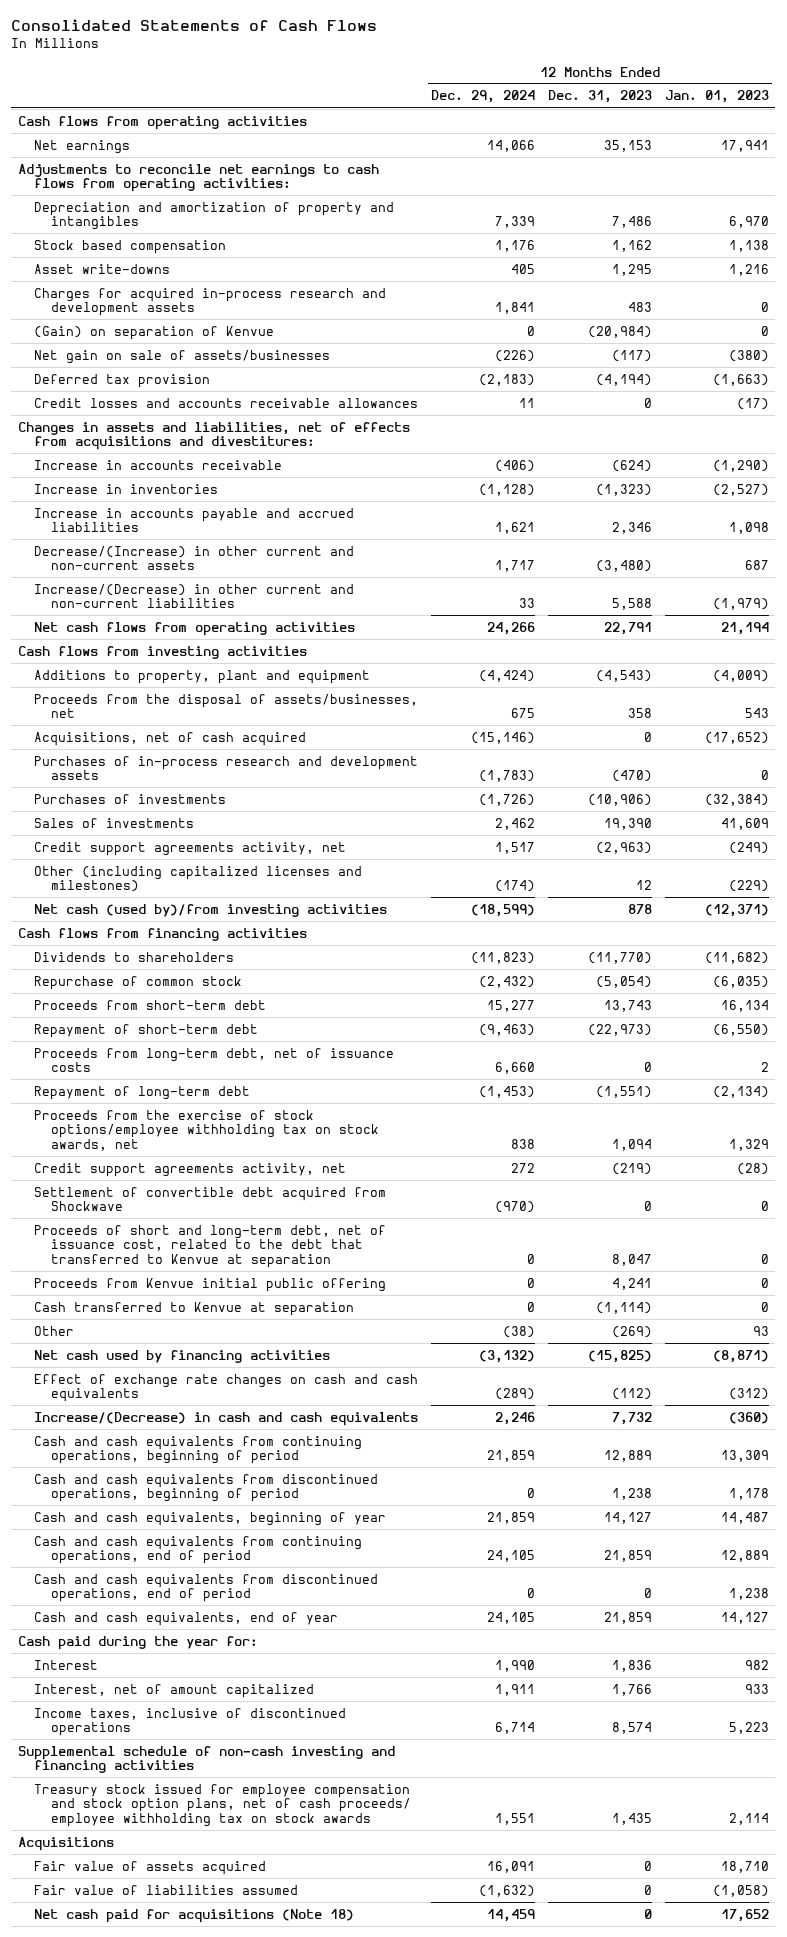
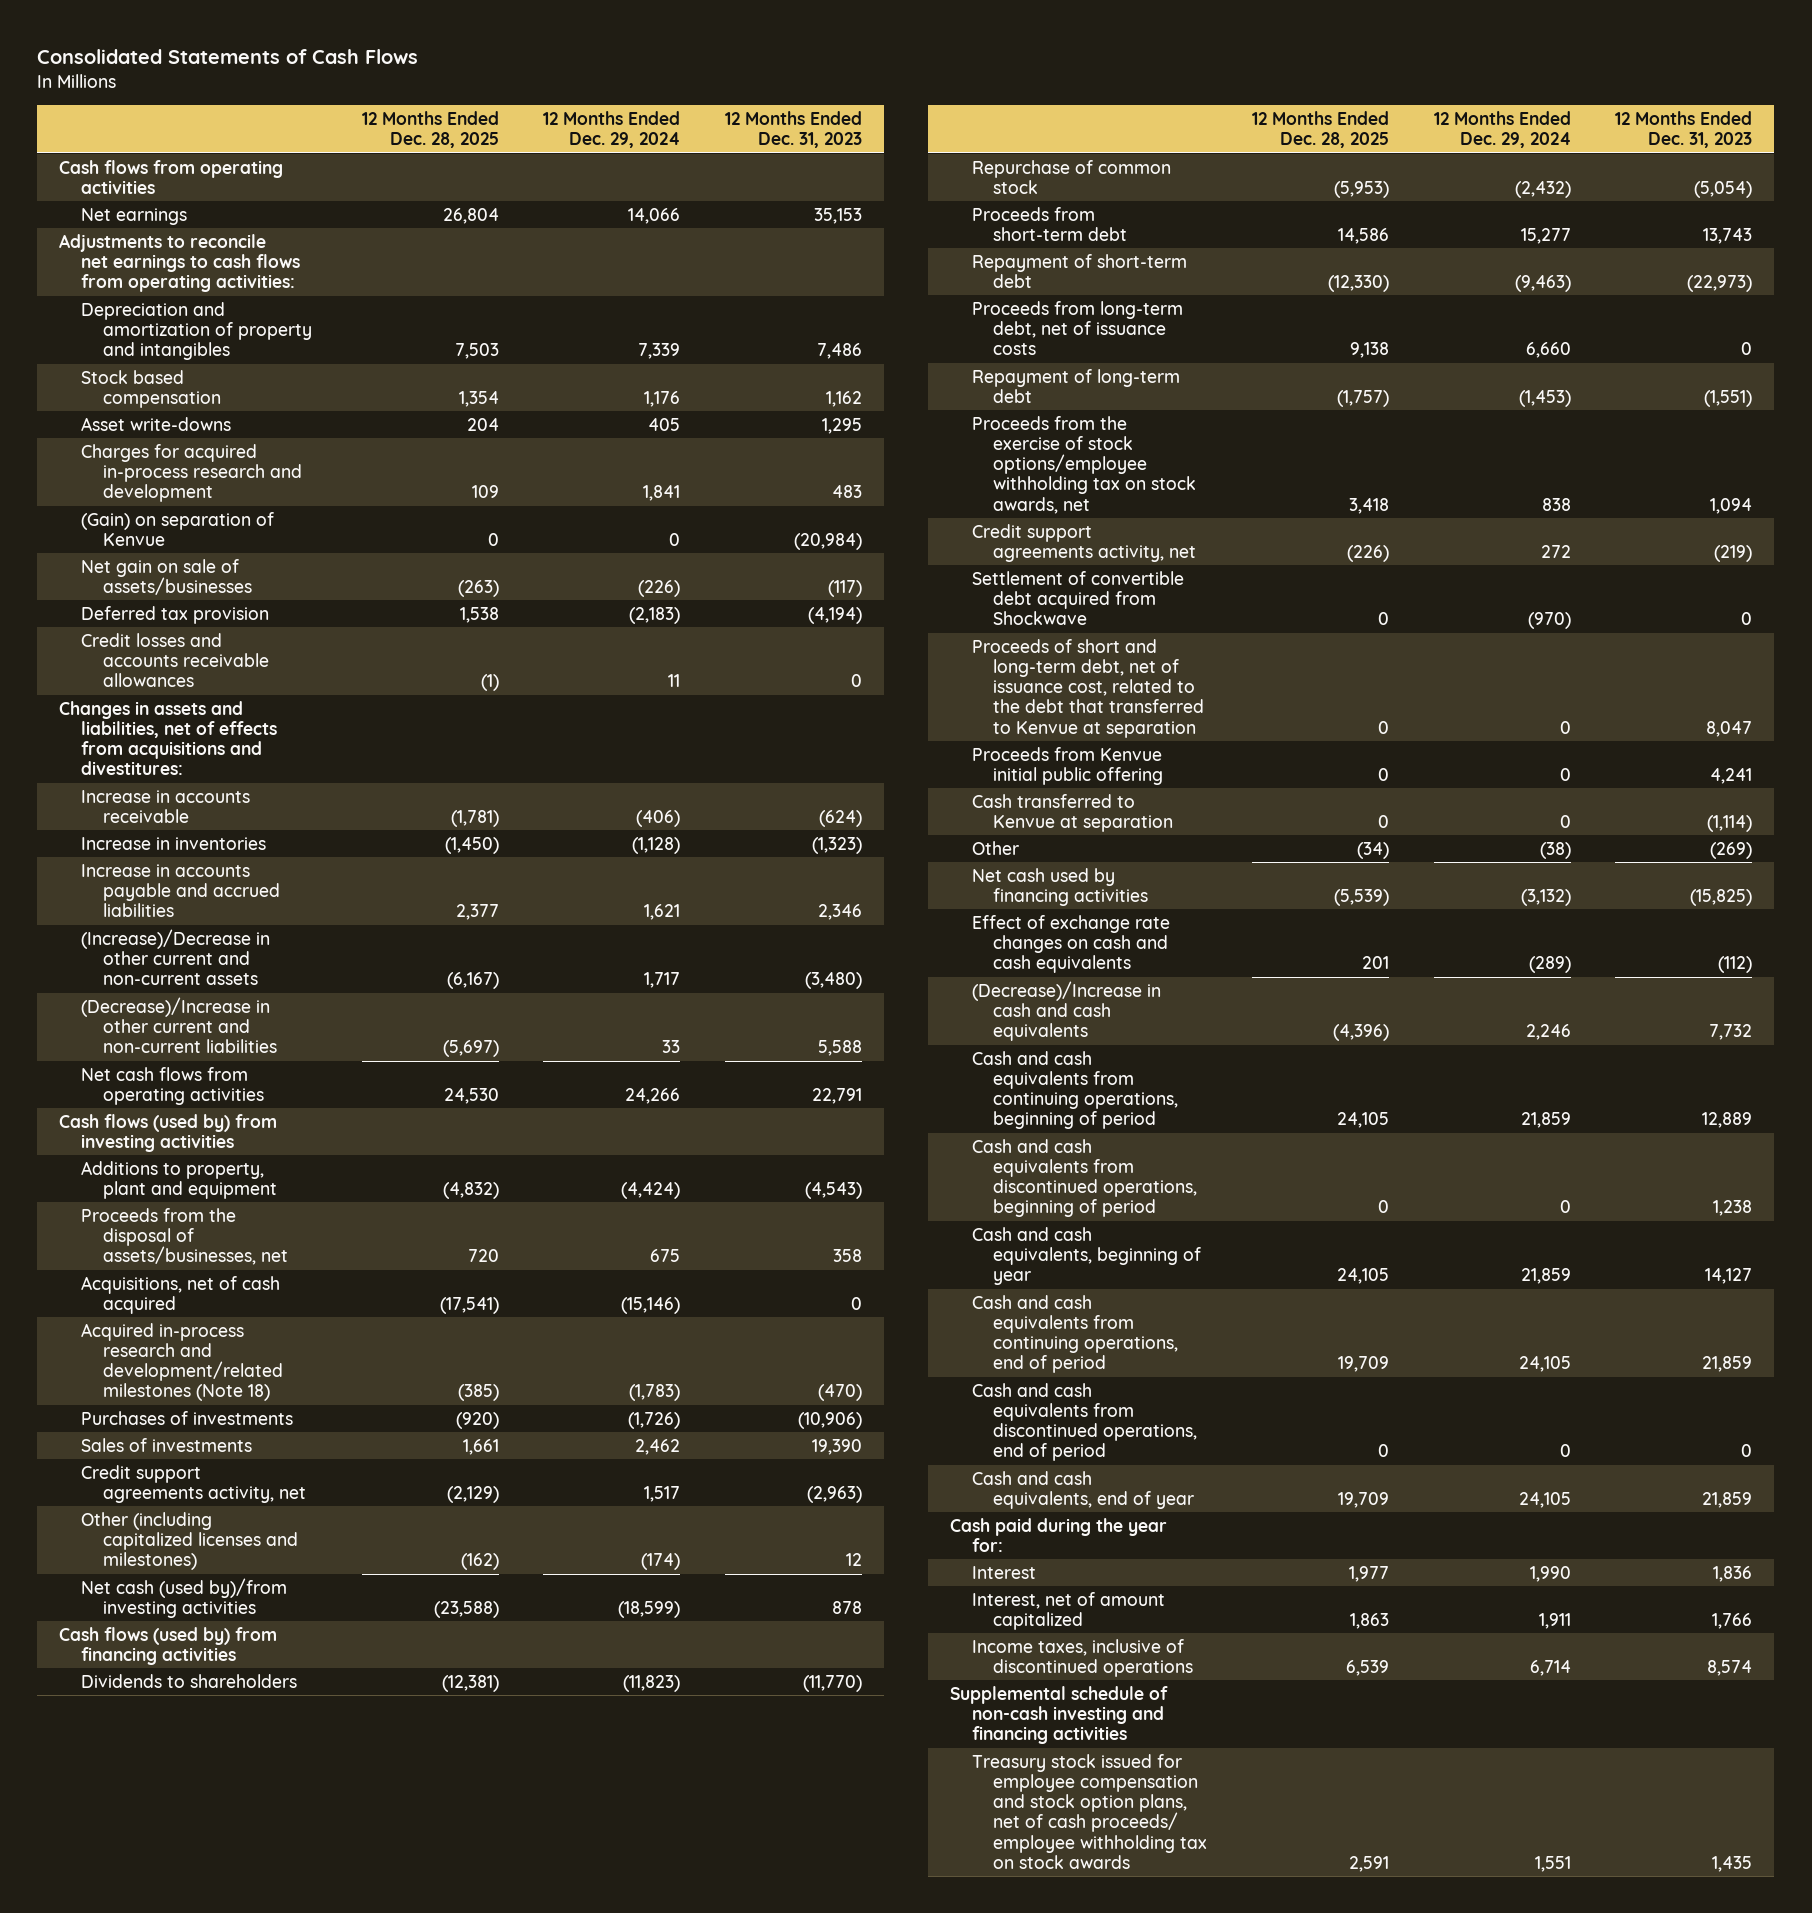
[665,90,770,104] Jan. 01, 2023 -> none
none -> [361,110,499,149] 12 Months Ended Dec. 28, 2025
[34,287,387,317] Charges for acquired in-process research and development assets -> [81,443,303,503] Charges for acquired in-process research and development
[34,545,355,571] Decrease/(Increase) in other current and non-current assets -> [81,928,271,986] (Increase)/Decrease in other current and non-current assets
[34,583,355,609] Increase/(Decrease) in other current and non-current liabilities -> [81,996,278,1054] (Decrease)/Increase in other current and non-current liabilities
[17,645,307,659] Cash flows from investing activities -> [59,1113,278,1153] Cash flows (used by) from investing activities
[34,755,419,781] Purchases of in-process research and development assets -> [81,1322,284,1402] Acquired in-process research and development/related milestones (Note 18)
[17,927,307,941] Cash flows from financing activities -> [59,1626,278,1666] Cash flows (used by) from financing activities
[34,1411,419,1426] Increase/(Decrease) in cash and cash equivalents -> [971,980,1161,1042] (Decrease)/Increase in cash and cash equivalents
[17,1836,114,1851] Acquisitions -> none
[34,1860,267,1875] Fair value of assets acquired -> none
[34,1884,299,1895] Fair value of liabilities assumed -> none
[34,1908,355,1923] Net cash paid for acquisitions (Note 18) -> none

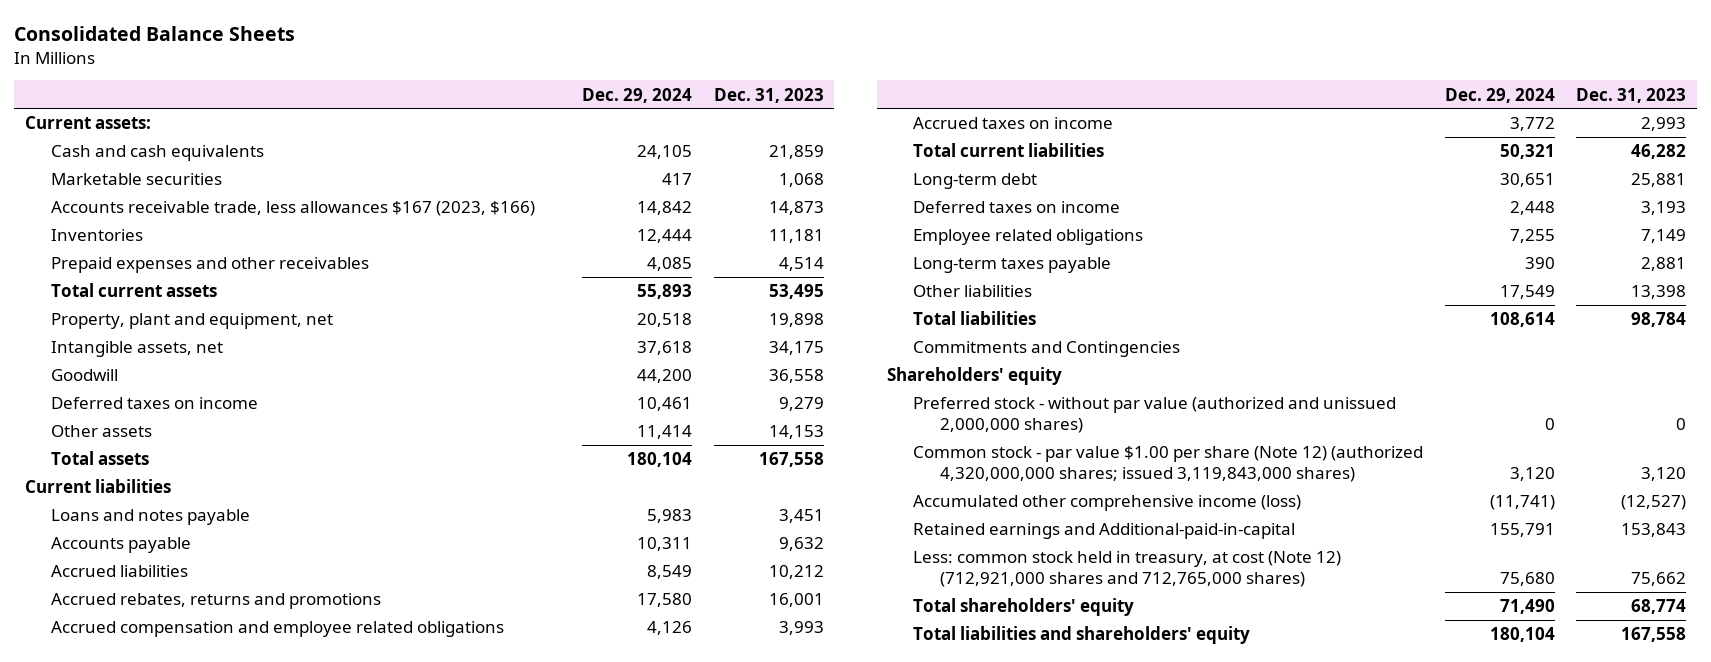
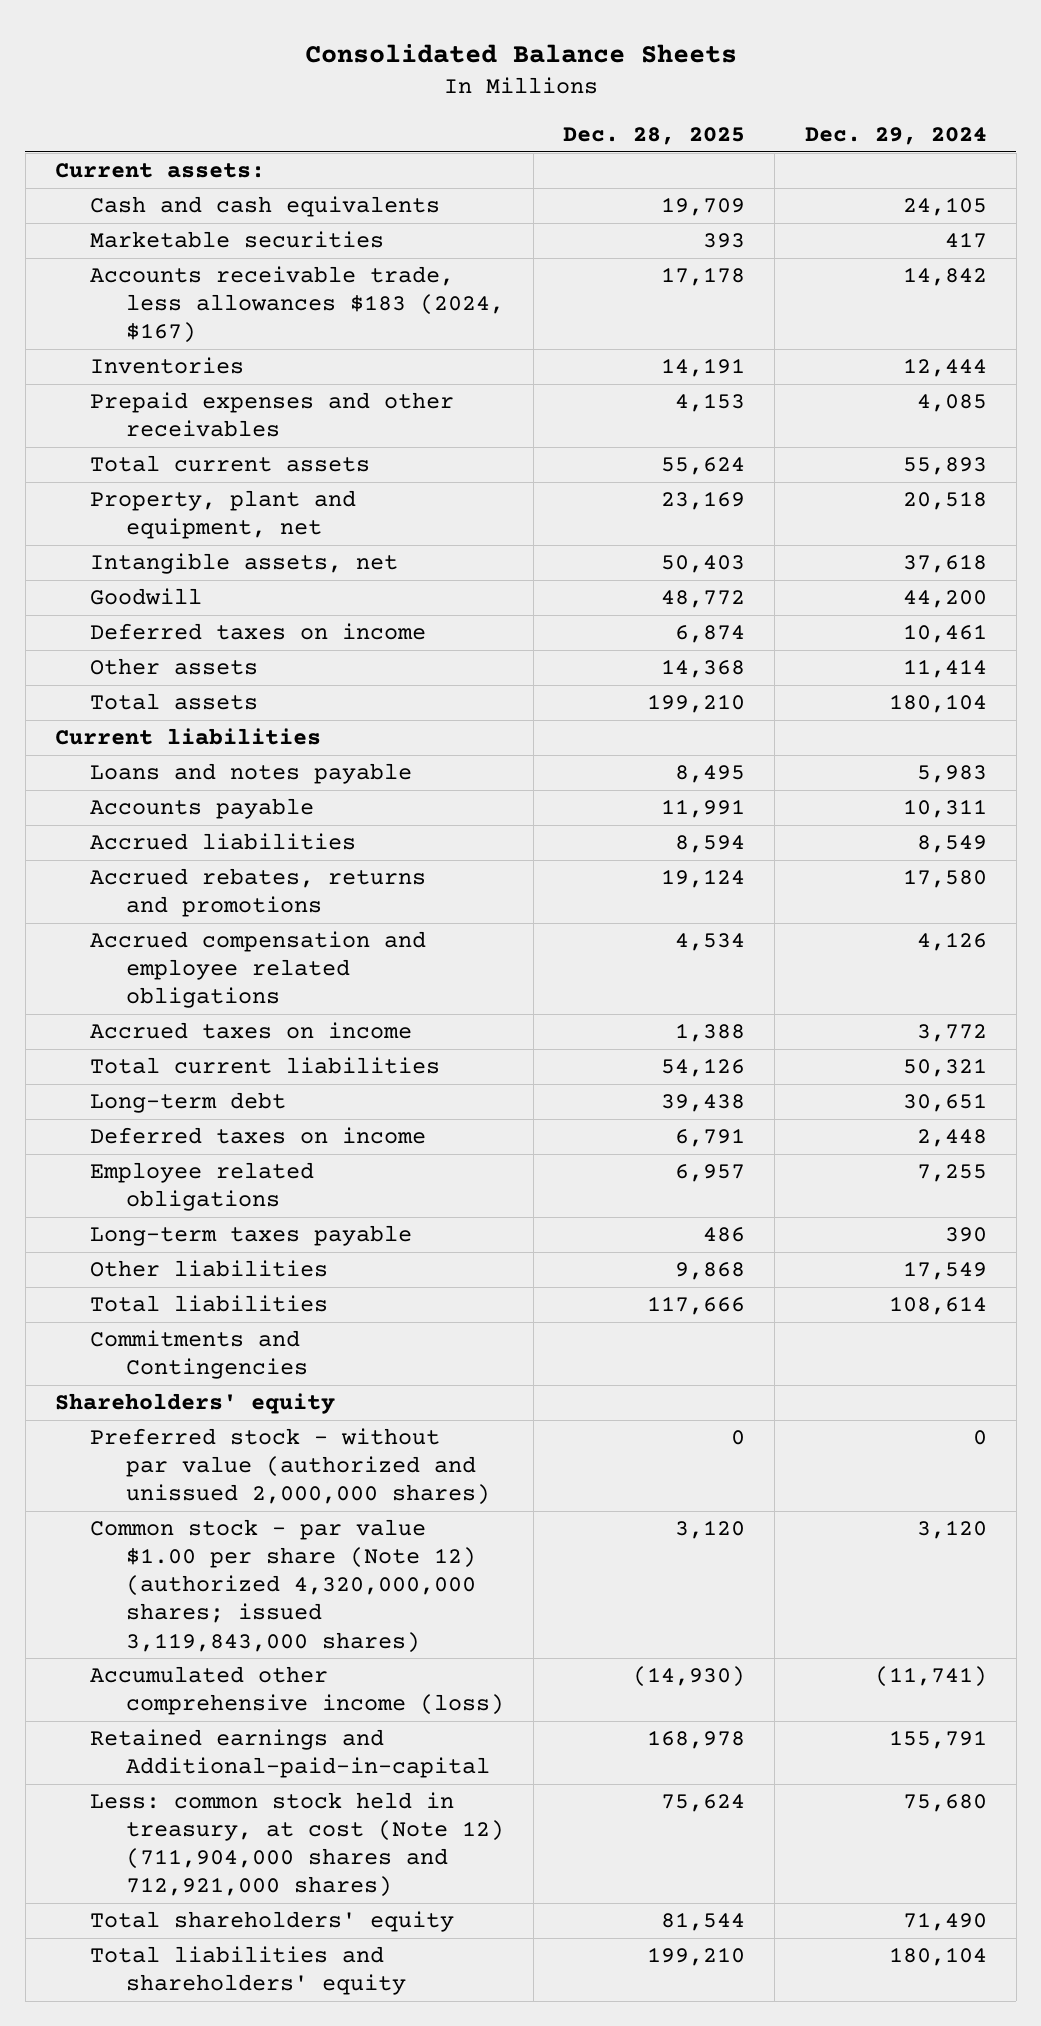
[713,87,824,103] Dec. 31, 2023 -> none
none -> [563,127,746,146] Dec. 28, 2025
[51,201,536,217] Accounts receivable trade, less allowances $167 (2023, $166) -> [90,266,504,344] Accounts receivable trade, less allowances $183 (2024, $167)
[913,551,1342,588] Less: common stock held in treasury, at cost (Note 12) (712,921,000 shares and 712,765,000 shares) -> [90,1792,504,1898] Less: common stock held in treasury, at cost (Note 12) (711,904,000 shares and 712,921,000 shares)

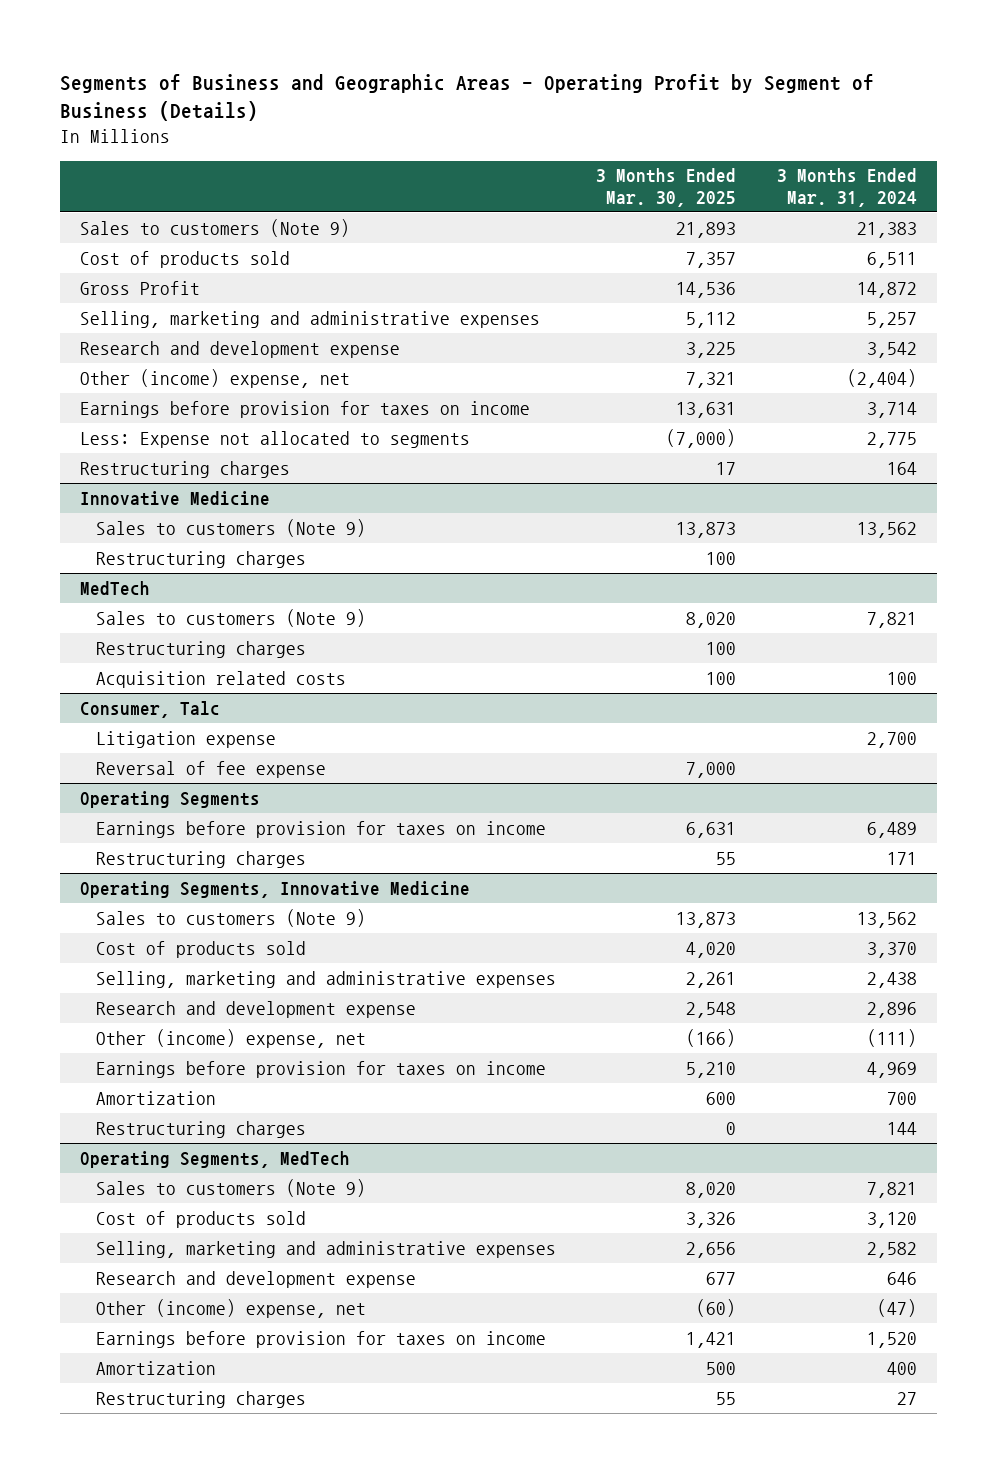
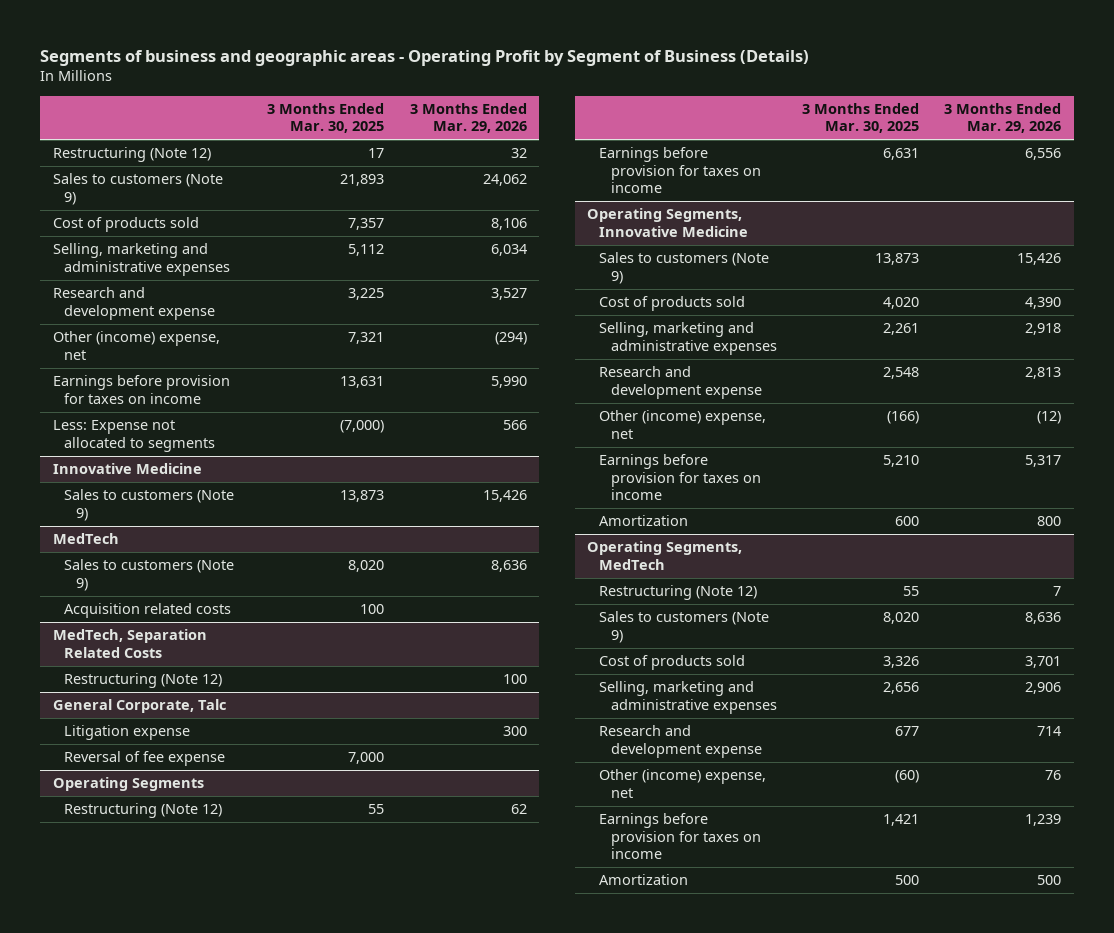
[60,73,875,122] Segments of Business and Geographic Areas - Operating Profit by Segment of Business (Details) -> [40,50,810,67] Segments of business and geographic areas - Operating Profit by Segment of Business (Details)
[776,168,917,207] 3 Months Ended Mar. 31, 2024 -> none
none -> [409,103,527,134] 3 Months Ended Mar. 29, 2026
none -> [52,147,211,163] Restructuring (Note 12)
[80,280,201,295] Gross Profit -> none
[80,460,291,478] Restructuring charges -> none
[95,550,306,568] Restructuring charges -> none
[95,640,306,658] Restructuring charges -> none
[80,700,221,718] Consumer, Talc -> none
none -> [52,629,207,658] MedTech, Separation Related Costs
none -> [64,673,223,689] Restructuring (Note 12)
none -> [52,699,226,714] General Corporate, Talc
none -> [64,803,223,819] Restructuring (Note 12)
[95,850,306,868] Restructuring charges -> none
[95,1120,306,1138] Restructuring charges -> none
none -> [599,585,758,601] Restructuring (Note 12)
[95,1390,306,1408] Restructuring charges -> none

